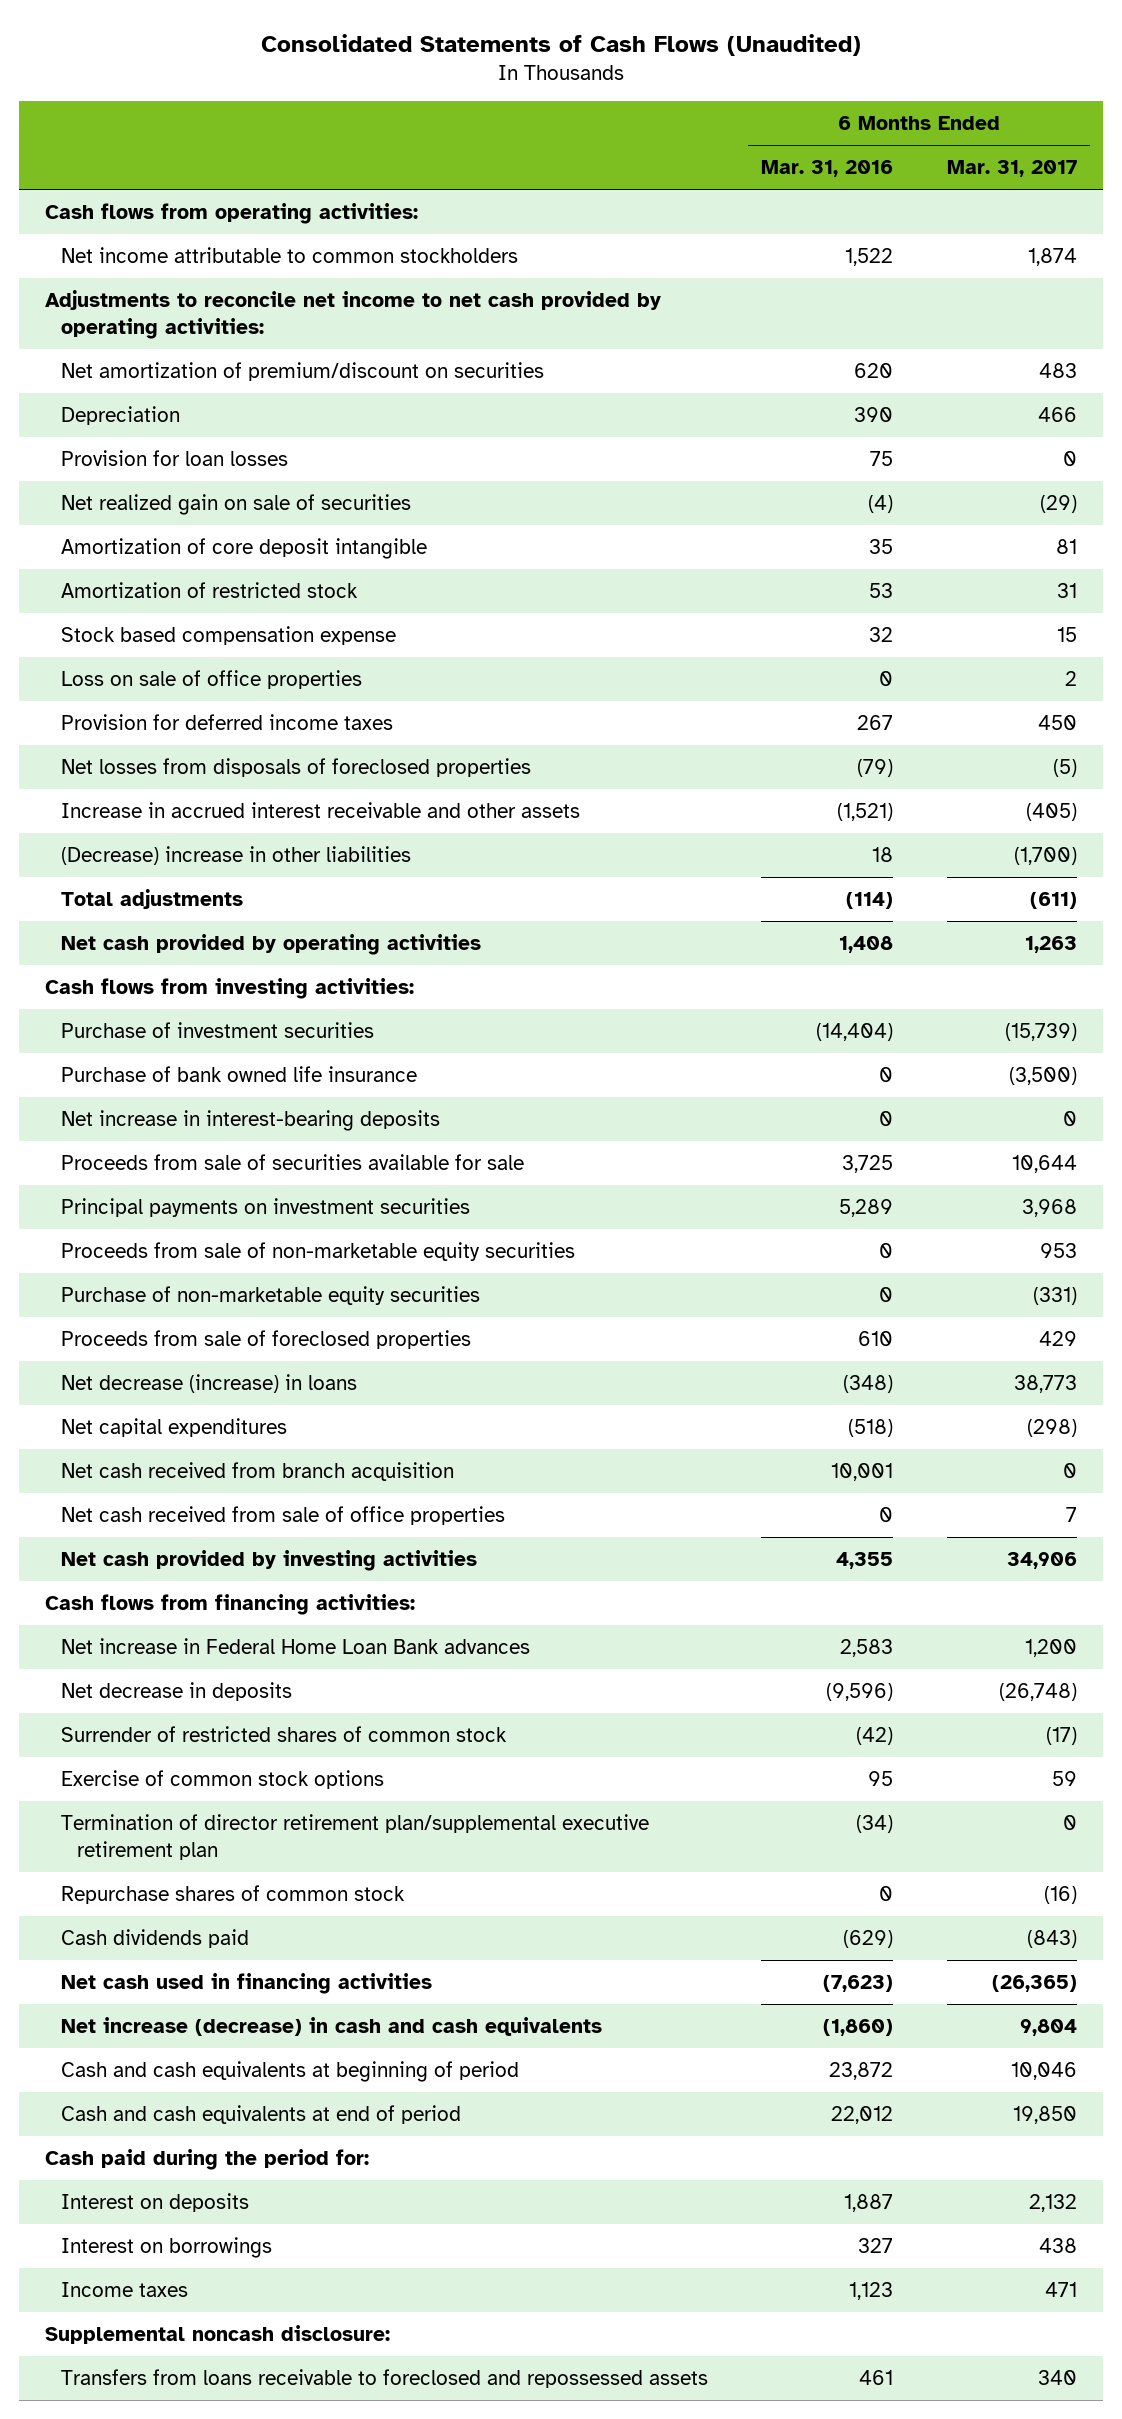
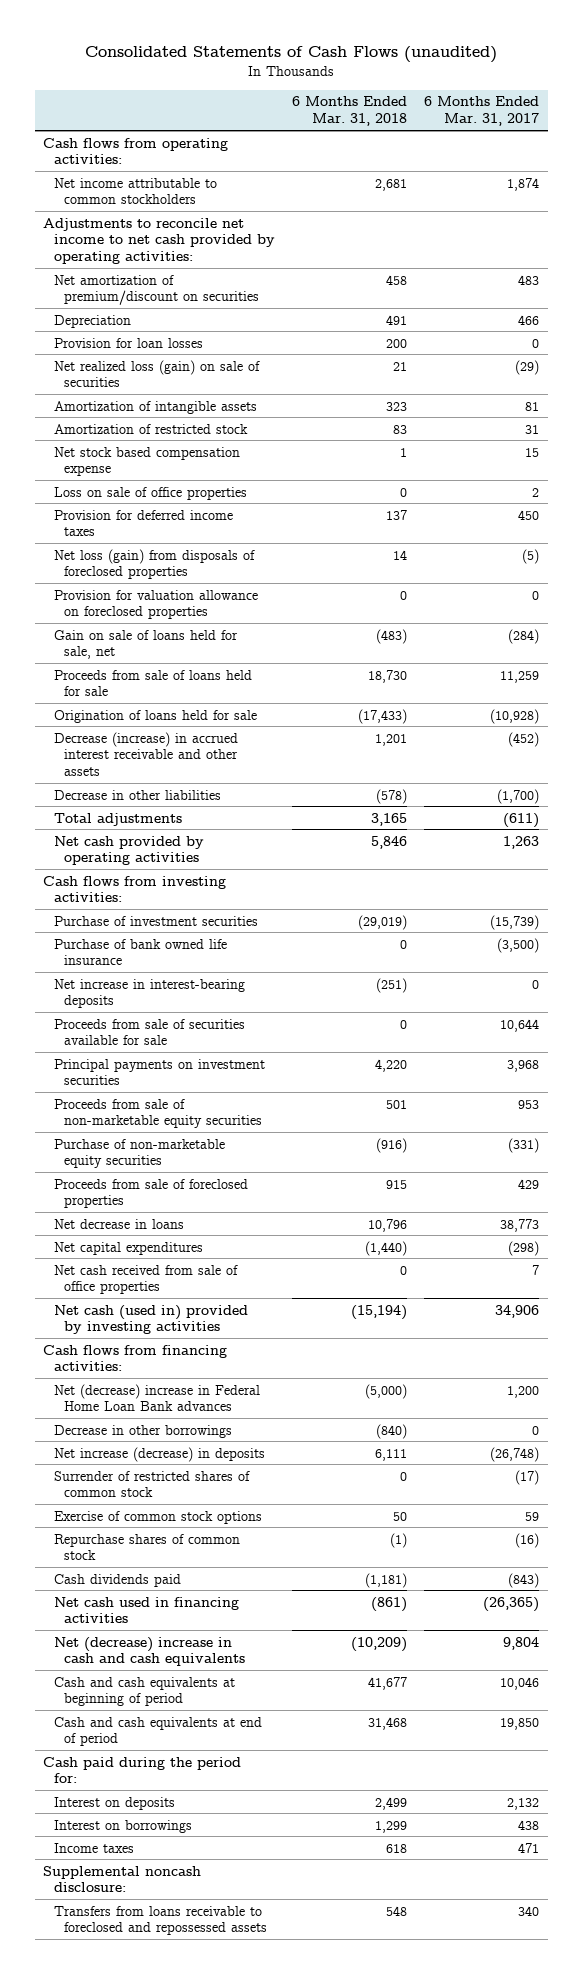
[261,33,862,56] Consolidated Statements of Cash Flows (Unaudited) -> [85,45,498,63] Consolidated Statements of Cash Flows (unaudited)
[761,160,894,178] Mar. 31, 2016 -> none
none -> [291,96,407,127] 6 Months Ended Mar. 31, 2018
[61,494,412,516] Net realized gain on sale of securities -> [53,359,260,388] Net realized loss (gain) on sale of securities
[61,538,428,560] Amortization of core deposit intangible -> [53,400,257,414] Amortization of intangible assets
[61,626,397,646] Stock based compensation expense -> [53,446,240,477] Net stock based compensation expense
[61,758,532,778] Net losses from disposals of foreclosed properties -> [53,548,255,580] Net loss (gain) from disposals of foreclosed properties
none -> [53,589,258,620] Provision for valuation allowance on foreclosed properties
none -> [53,629,238,660] Gain on sale of loans held for sale, net
none -> [53,669,252,697] Proceeds from sale of loans held for sale
none -> [53,709,257,723] Origination of loans held for sale
[61,802,581,819] Increase in accrued interest receivable and other assets -> [53,731,238,777] Decrease (increase) in accrued interest receivable and other assets
[1025,803,1077,822] (405) -> [508,731,540,747] (452)
[61,846,412,866] (Decrease) increase in other liabilities -> [53,789,221,800] Decrease in other liabilities
[61,1374,358,1394] Net decrease (increase) in loans -> [53,1218,184,1229] Net decrease in loans
[61,1462,455,1482] Net cash received from branch acquisition -> none
[61,1550,478,1572] Net cash provided by investing activities -> [53,1304,248,1335] Net cash (used in) provided by investing activities
[61,1638,531,1655] Net increase in Federal Home Loan Bank advances -> [53,1383,260,1412] Net (decrease) increase in Federal Home Loan Bank advances
none -> [53,1424,232,1438] Decrease in other borrowings
[61,1682,293,1702] Net decrease in deposits -> [53,1446,265,1462] Net increase (decrease) in deposits
[61,1814,650,1861] Termination of director retirement plan/supplemental executive retirement plan -> none
[61,2017,603,2037] Net increase (decrease) in cash and cash equivalents -> [53,1636,245,1667] Net (decrease) increase in cash and cash equivalents

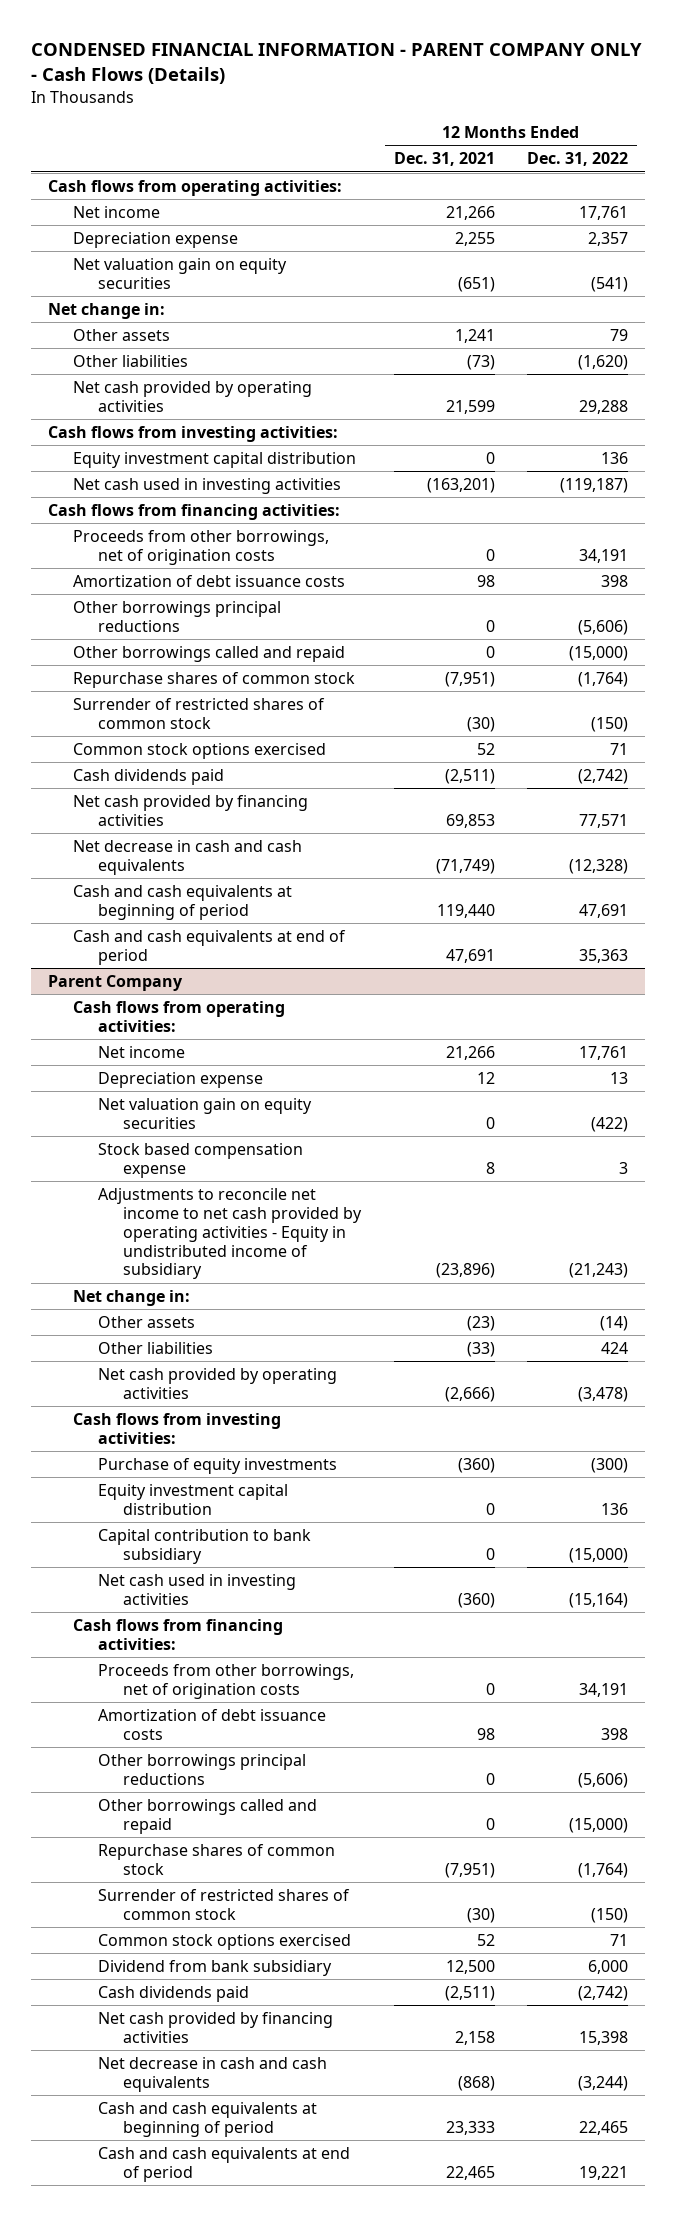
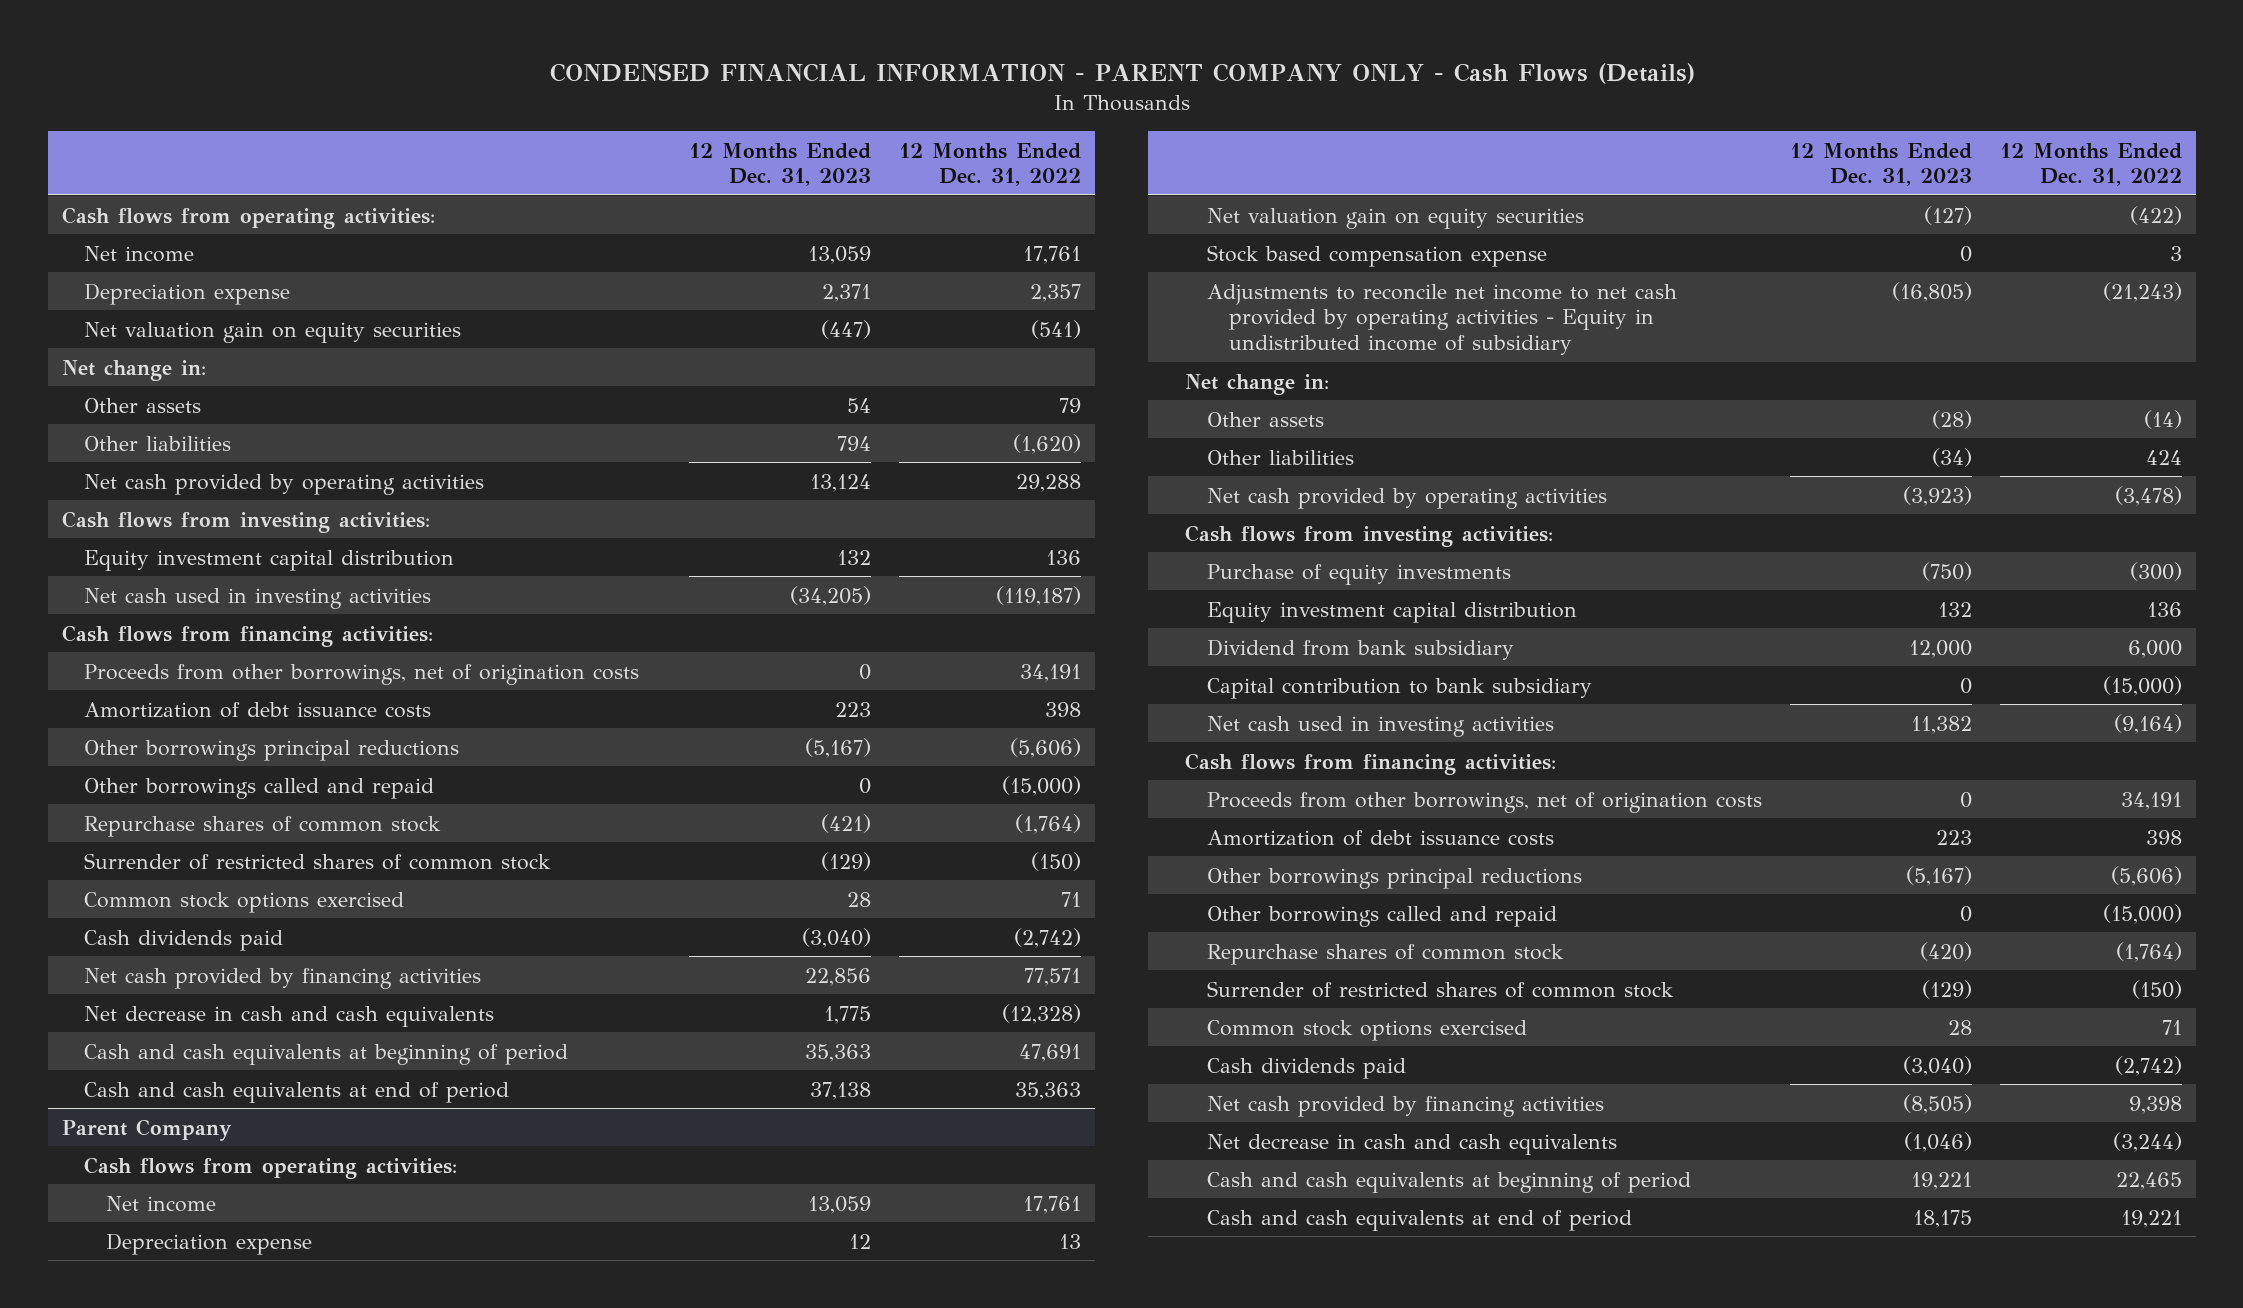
[393,152,495,167] Dec. 31, 2021 -> none
none -> [689,142,872,187] 12 Months Ended Dec. 31, 2023
[97,1959,332,1976] Dividend from bank subsidiary -> [1206,638,1514,660] Dividend from bank subsidiary
[569,1592,629,1608] (15,164) -> [2113,713,2182,734] (9,164)
[579,2030,629,2045] 15,398 -> [2128,1095,2182,1114] 9,398

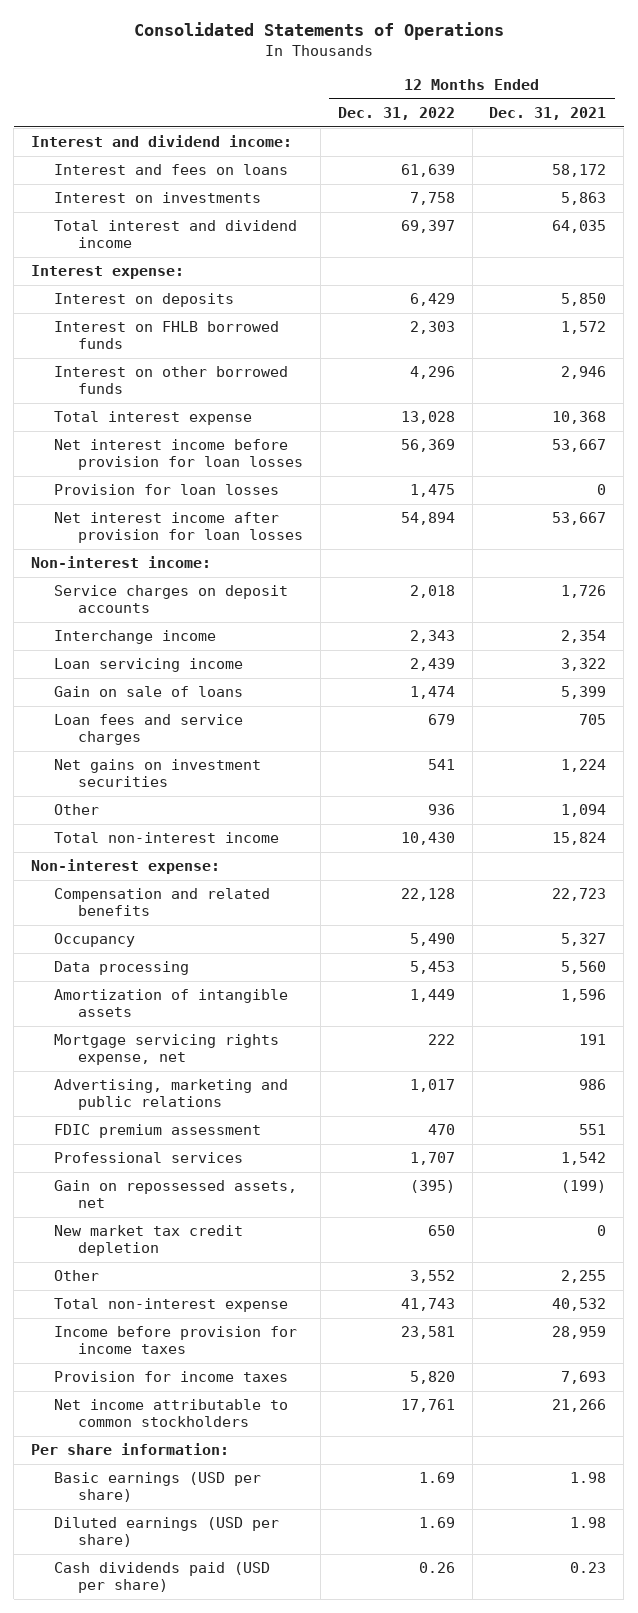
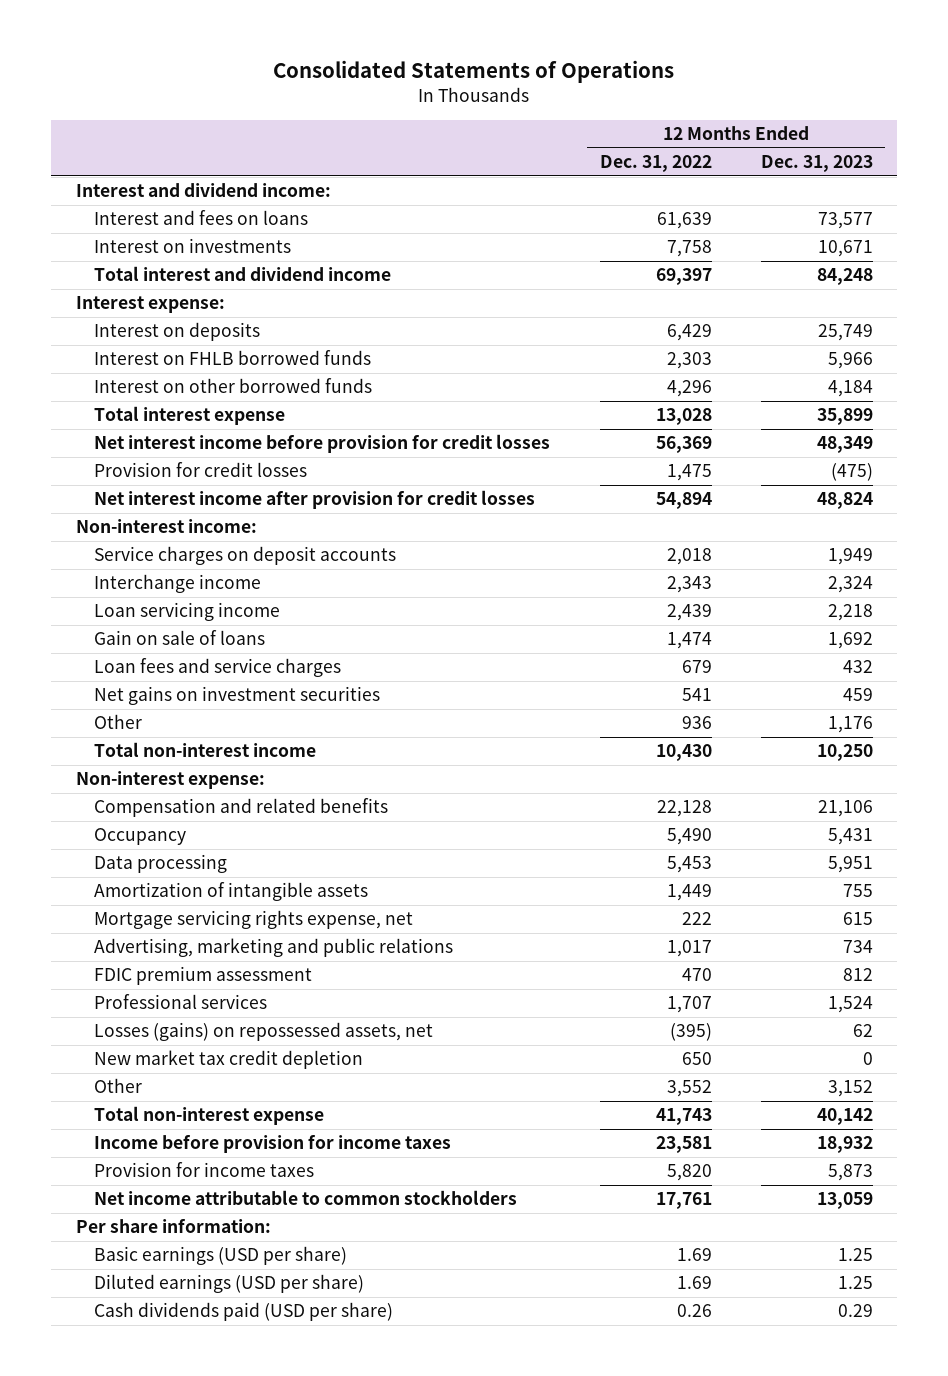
[489,106,607,120] Dec. 31, 2021 -> none
none -> [760,155,873,173] Dec. 31, 2023
[54,439,303,471] Net interest income before provision for loan losses -> [94,434,551,454] Net interest income before provision for credit losses
[54,484,280,496] Provision for loan losses -> [94,462,308,478] Provision for credit losses
[54,512,303,544] Net interest income after provision for loan losses -> [94,490,536,510] Net interest income after provision for credit losses
[54,1180,298,1209] Gain on repossessed assets, net -> [94,1022,434,1042] Losses (gains) on repossessed assets, net

